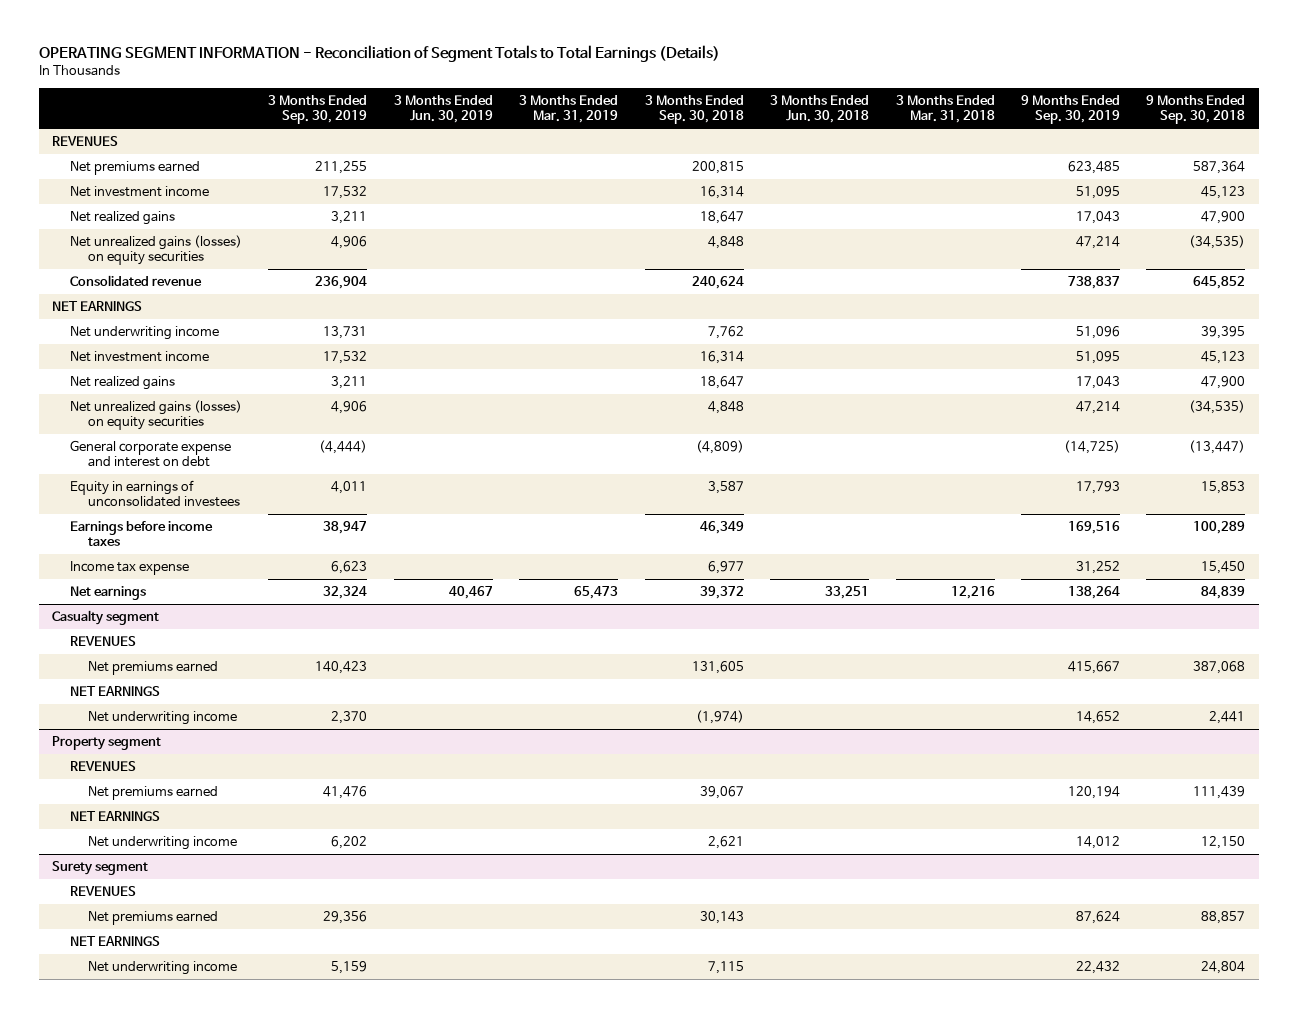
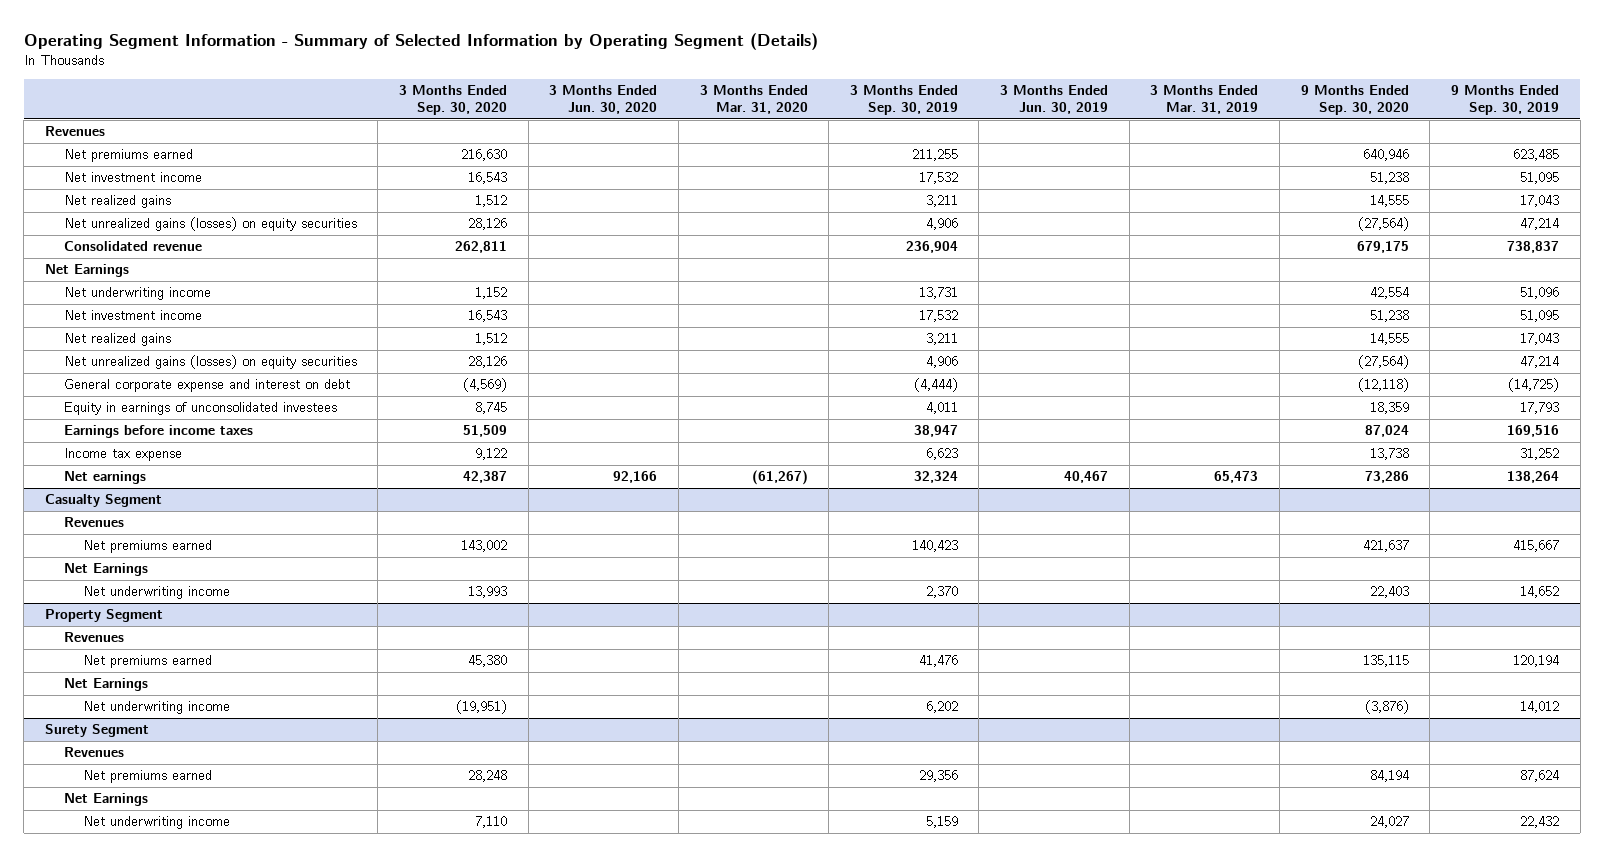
[38,45,720,63] OPERATING SEGMENT INFORMATION - Reconciliation of Segment Totals to Total Earnings (Details) -> [23,32,818,50] Operating Segment Information - Summary of Selected Information by Operating Segment (Details)
[644,94,744,125] 3 Months Ended Sep. 30, 2018 -> none
[770,94,870,124] 3 Months Ended Jun. 30, 2018 -> none
[895,94,995,124] 3 Months Ended Mar. 31, 2018 -> none
[1146,94,1246,125] 9 Months Ended Sep. 30, 2018 -> none
none -> [398,85,507,116] 3 Months Ended Sep. 30, 2020
none -> [549,85,658,115] 3 Months Ended Jun. 30, 2020
none -> [699,85,808,115] 3 Months Ended Mar. 31, 2020
none -> [1300,85,1409,116] 9 Months Ended Sep. 30, 2020
[52,135,119,146] REVENUES -> [44,126,105,137] Revenues
[52,300,143,311] NET EARNINGS -> [44,264,129,278] Net Earnings
[52,609,160,625] Casualty segment -> [44,494,162,508] Casualty Segment
[70,635,137,646] REVENUES -> [63,517,124,528] Revenues
[70,685,161,696] NET EARNINGS -> [63,563,148,577] Net Earnings
[52,735,162,750] Property segment -> [44,609,163,623] Property Segment
[70,760,137,771] REVENUES -> [63,632,124,643] Revenues
[70,810,161,821] NET EARNINGS -> [63,678,148,692] Net Earnings
[52,860,149,875] Surety segment -> [44,724,149,738] Surety Segment
[70,885,137,896] REVENUES -> [63,747,124,758] Revenues
[70,935,161,946] NET EARNINGS -> [63,793,148,807] Net Earnings

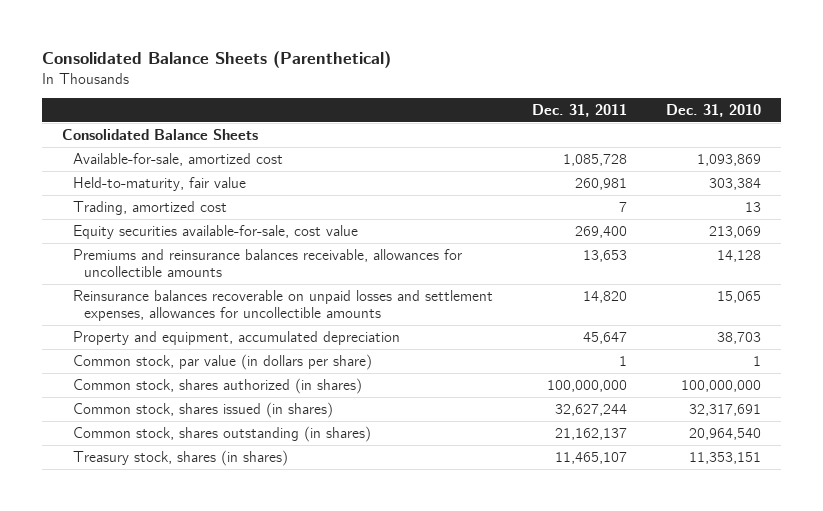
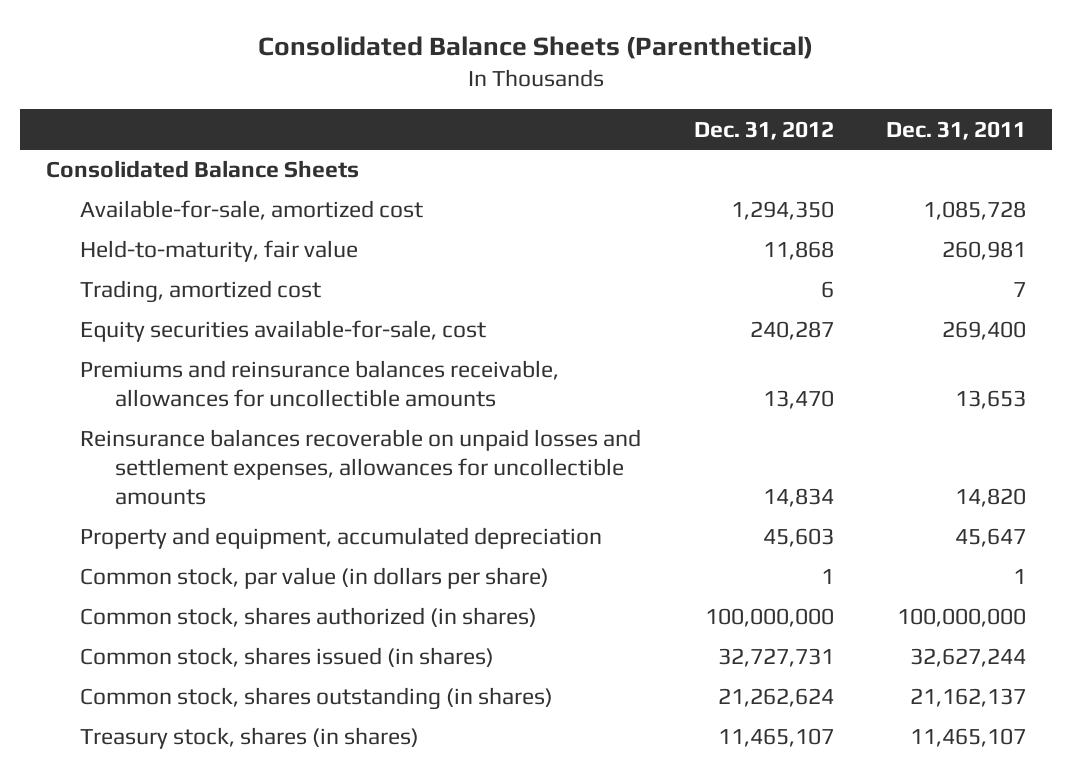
[666,103,762,117] Dec. 31, 2010 -> none
none -> [693,120,834,140] Dec. 31, 2012
[72,224,358,239] Equity securities available-for-sale, cost value -> [80,320,487,343] Equity securities available-for-sale, cost

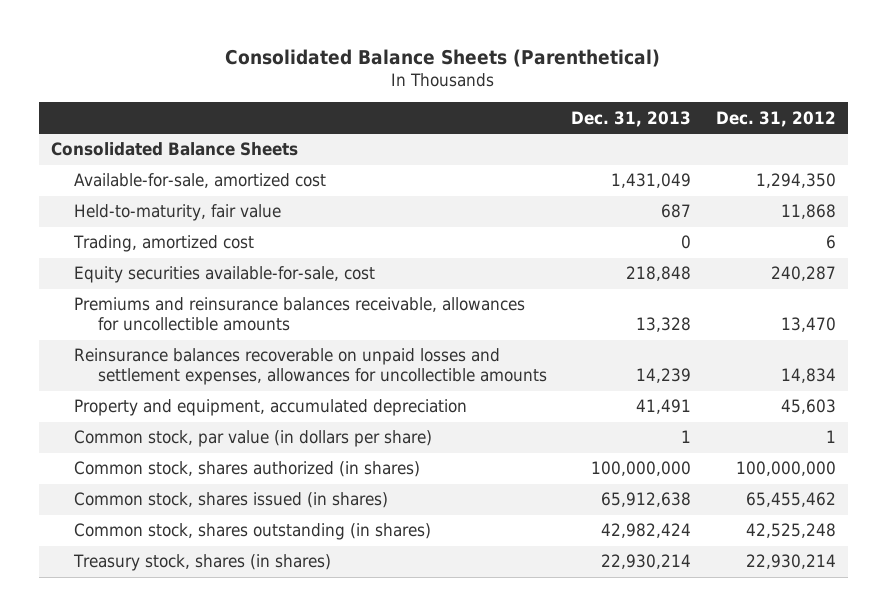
[886,120,1027,140] Dec. 31, 2011 -> none
none -> [571,110,692,127] Dec. 31, 2013
[717,648,834,668] 32,727,731 -> [745,492,836,508] 65,455,462
[717,688,834,708] 21,262,624 -> [745,523,836,539] 42,525,248
[717,728,834,748] 11,465,107 -> [745,554,836,570] 22,930,214

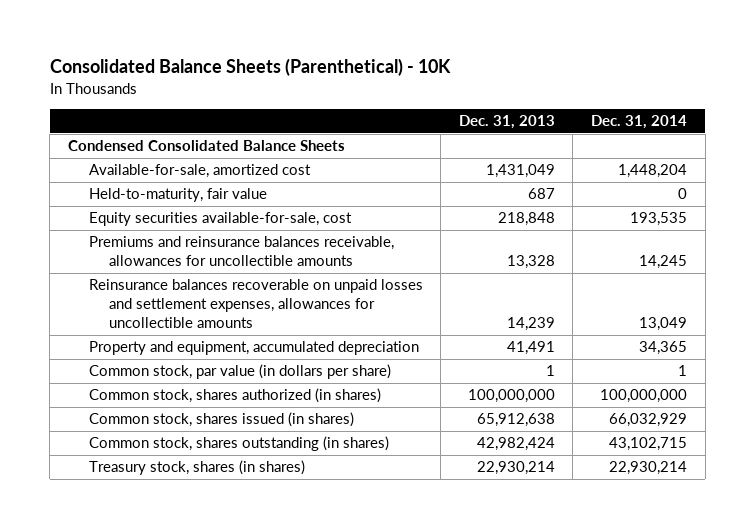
[225,48,661,67] Consolidated Balance Sheets (Parenthetical) -> [49,58,451,77] Consolidated Balance Sheets (Parenthetical) - 10K
[715,110,836,127] Dec. 31, 2012 -> none
none -> [590,115,687,130] Dec. 31, 2014
[50,142,298,157] Consolidated Balance Sheets -> [67,140,345,152] Condensed Consolidated Balance Sheets
[73,235,255,253] Trading, amortized cost -> none

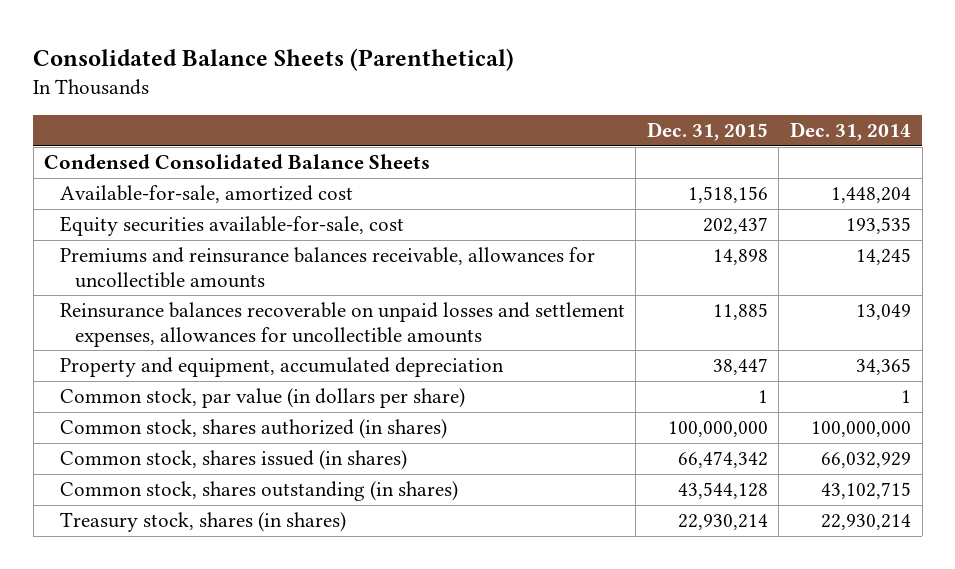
[49,58,451,77] Consolidated Balance Sheets (Parenthetical) - 10K -> [33,47,515,71] Consolidated Balance Sheets (Parenthetical)
[458,115,555,130] Dec. 31, 2013 -> none
none -> [646,122,768,142] Dec. 31, 2015
[88,188,267,203] Held-to-maturity, fair value -> none

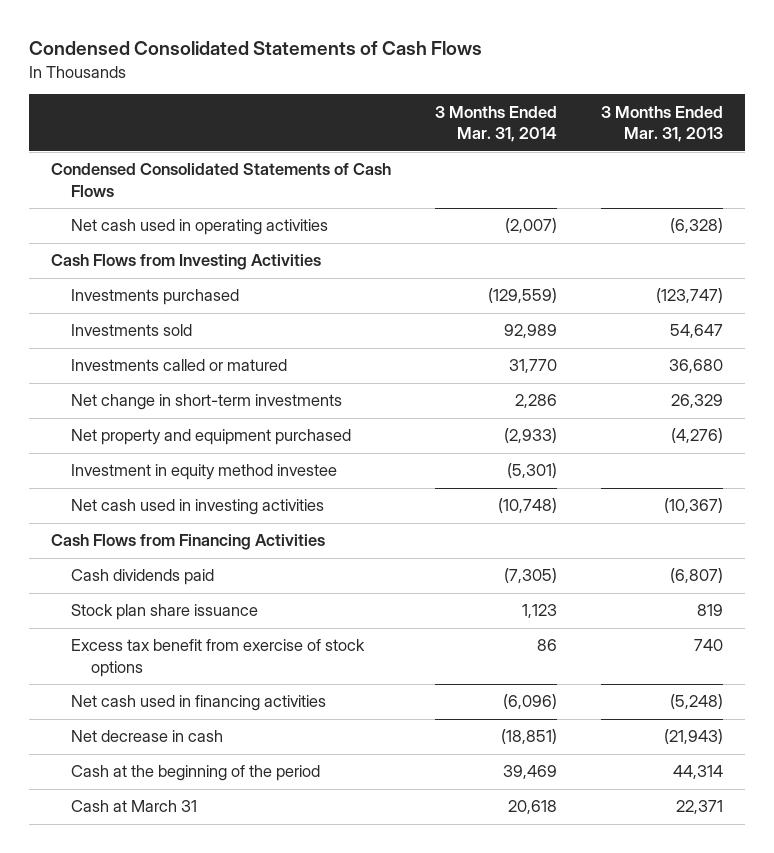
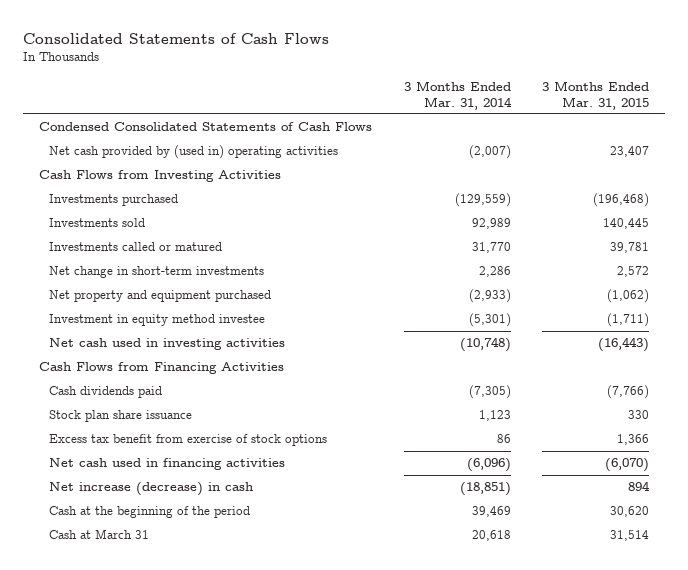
[29,41,483,56] Condensed Consolidated Statements of Cash Flows -> [23,32,330,44] Consolidated Statements of Cash Flows
[601,105,724,143] 3 Months Ended Mar. 31, 2013 -> none
none -> [542,80,650,110] 3 Months Ended Mar. 31, 2015
[71,219,329,236] Net cash used in operating activities -> [49,145,339,160] Net cash provided by (used in) operating activities
[71,730,224,743] Net decrease in cash -> [49,482,254,497] Net increase (decrease) in cash

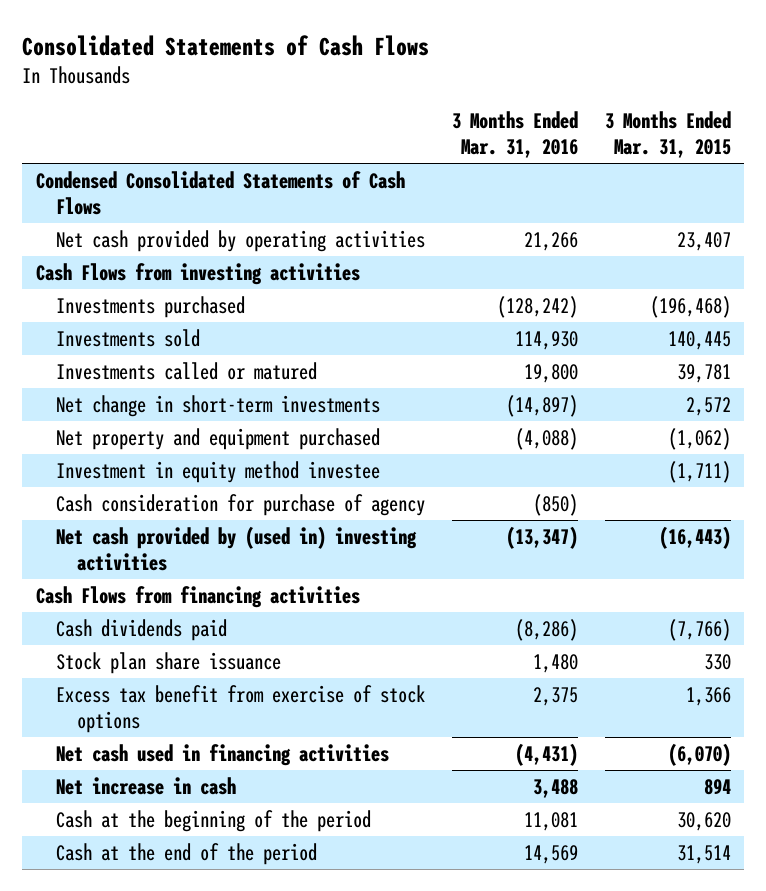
[403,80,512,110] 3 Months Ended Mar. 31, 2014 -> none
none -> [451,111,578,159] 3 Months Ended Mar. 31, 2016
[49,145,339,160] Net cash provided by (used in) operating activities -> [56,229,426,252] Net cash provided by operating activities
[39,170,282,183] Cash Flows from Investing Activities -> [35,262,360,285] Cash Flows from investing activities
none -> [56,493,426,516] Cash consideration for purchase of agency
[49,338,286,351] Net cash used in investing activities -> [56,525,418,571] Net cash provided by (used in) investing activities
[39,362,285,375] Cash Flows from Financing Activities -> [35,585,360,608] Cash Flows from financing activities
[49,482,254,497] Net increase (decrease) in cash -> [56,776,237,795] Net increase in cash
[49,529,150,540] Cash at March 31 -> [56,842,318,865] Cash at the end of the period

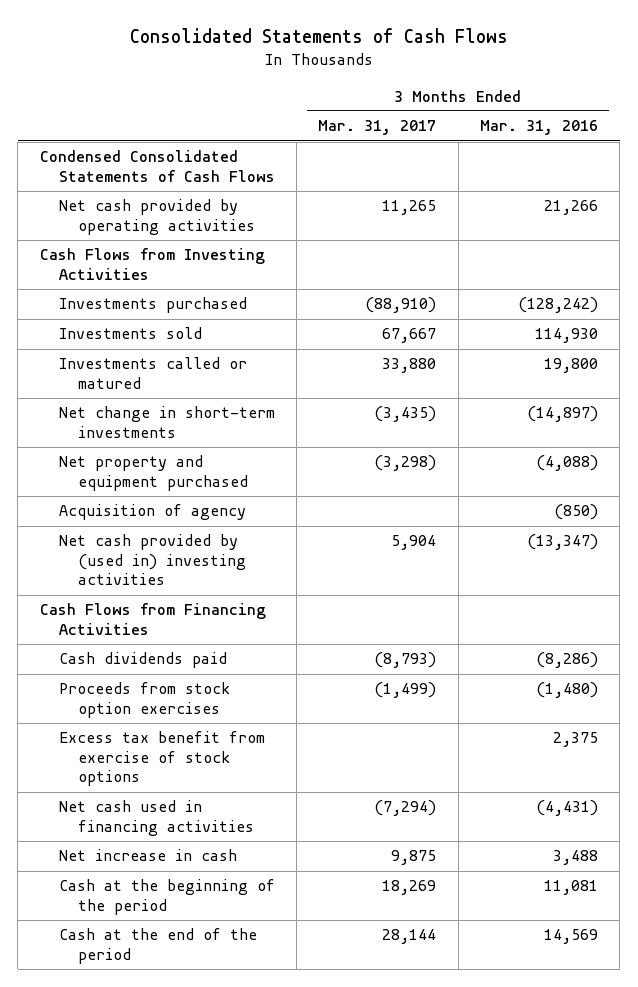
[604,111,731,159] 3 Months Ended Mar. 31, 2015 -> none
none -> [318,120,437,136] Mar. 31, 2017
[35,262,360,285] Cash Flows from investing activities -> [39,248,265,280] Cash Flows from Investing Activities
[56,460,381,483] Investment in equity method investee -> none
[56,493,426,516] Cash consideration for purchase of agency -> [58,504,246,521] Acquisition of agency
[35,585,360,608] Cash Flows from financing activities -> [39,603,266,635] Cash Flows from Financing Activities
[56,651,282,674] Stock plan share issuance -> none
none -> [58,682,230,718] Proceeds from stock option exercises

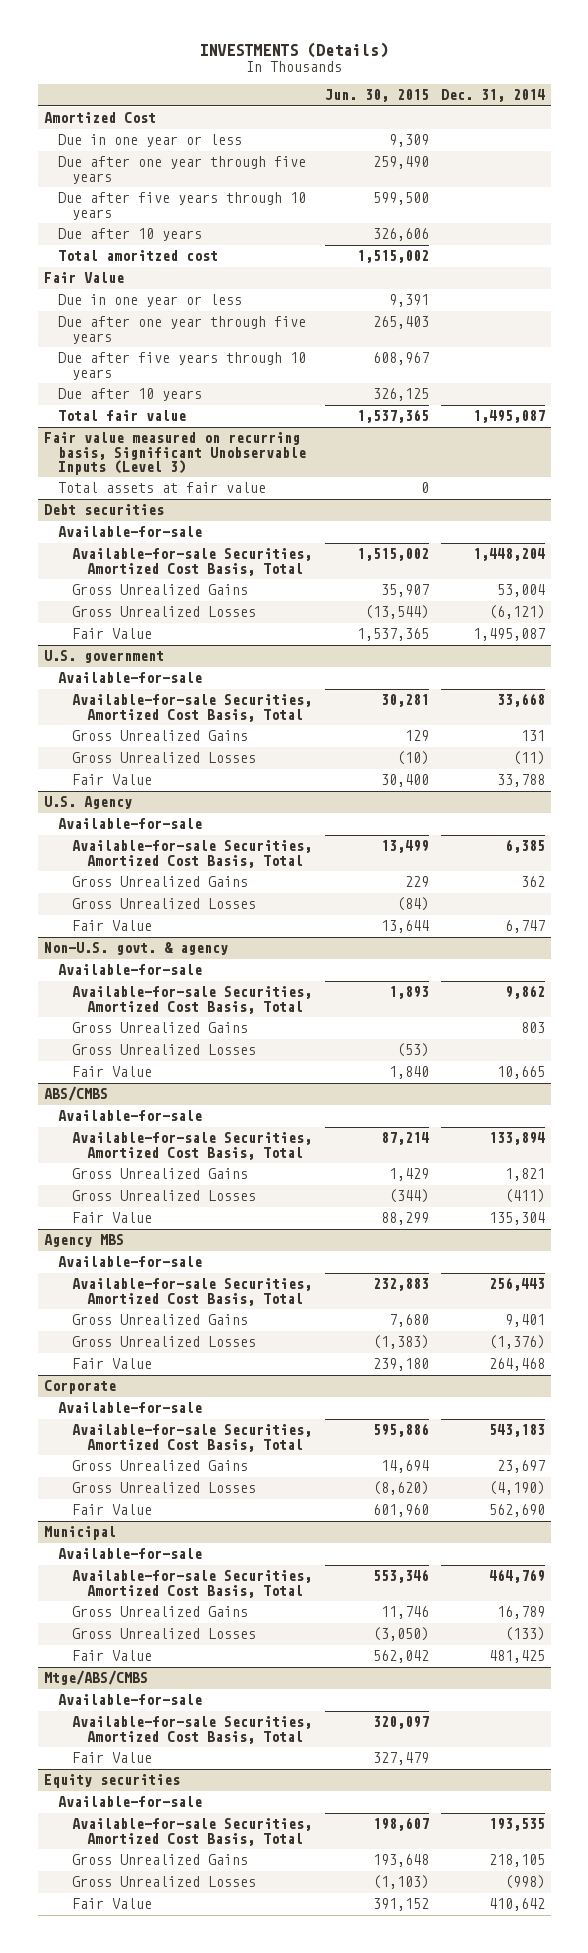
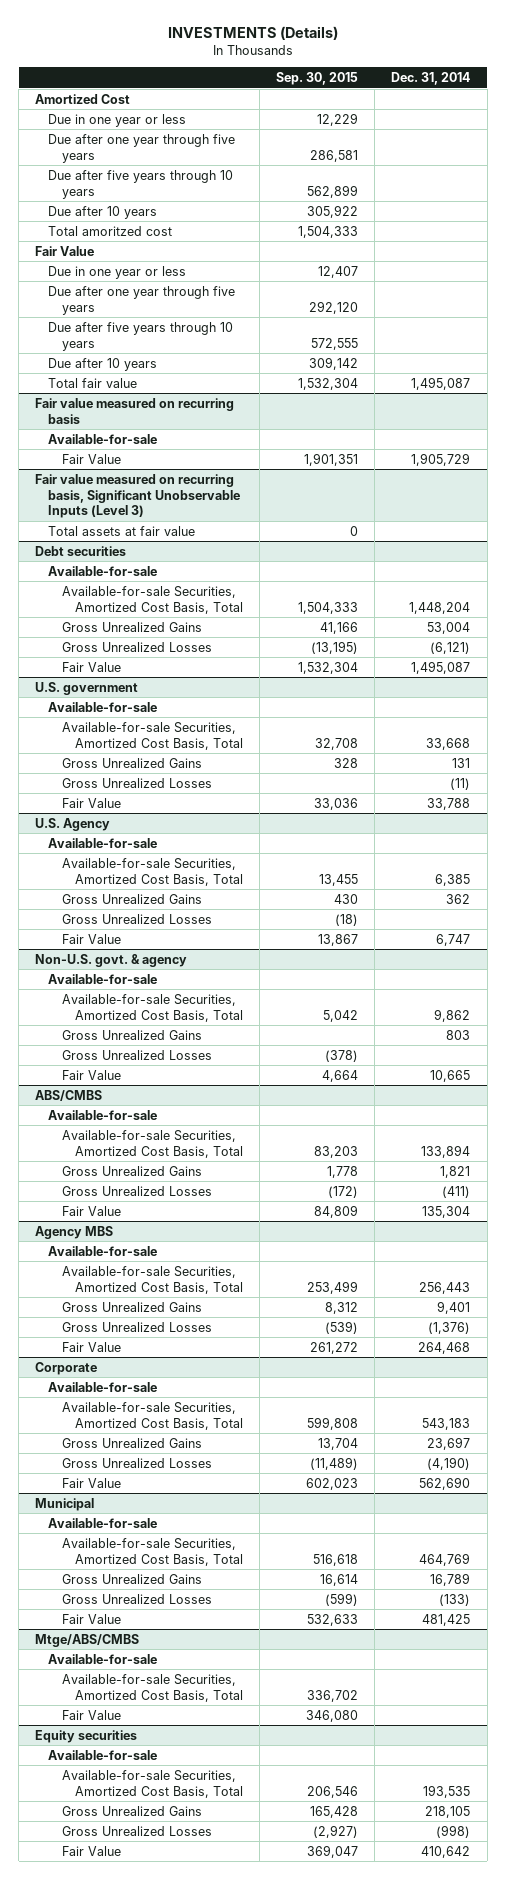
[324,89,429,103] Jun. 30, 2015 -> none
none -> [276,72,359,86] Sep. 30, 2015
none -> [35,397,235,424] Fair value measured on recurring basis
none -> [48,433,158,444] Available-for-sale
none -> [61,453,121,464] Fair Value

